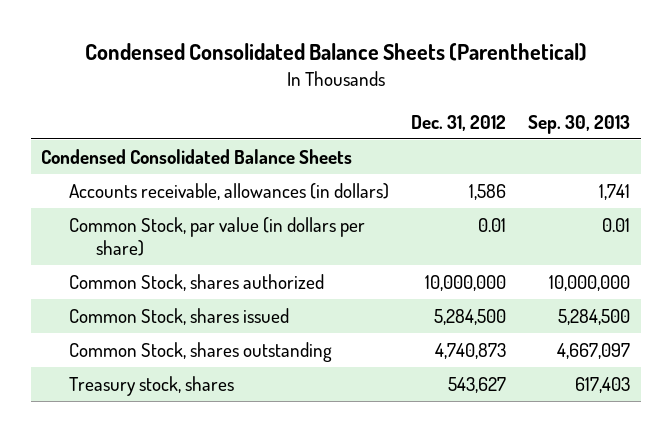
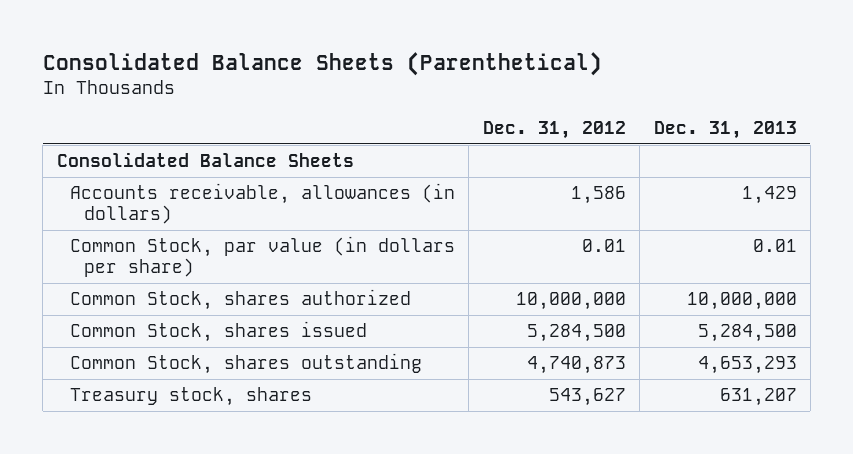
[84,43,587,62] Condensed Consolidated Balance Sheets (Parenthetical) -> [42,52,602,77] Consolidated Balance Sheets (Parenthetical)
[527,114,630,134] Sep. 30, 2013 -> none
none -> [653,121,797,140] Dec. 31, 2013
[41,148,353,164] Condensed Consolidated Balance Sheets -> [56,152,354,168] Consolidated Balance Sheets

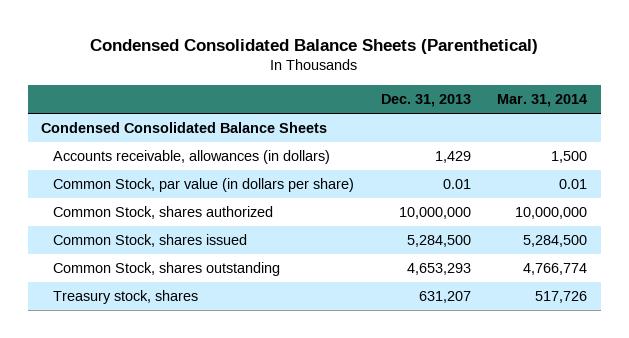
[42,52,602,77] Consolidated Balance Sheets (Parenthetical) -> [90,38,539,54] Condensed Consolidated Balance Sheets (Parenthetical)
[482,121,626,140] Dec. 31, 2012 -> none
none -> [497,94,588,108] Mar. 31, 2014
[56,152,354,168] Consolidated Balance Sheets -> [41,122,328,134] Condensed Consolidated Balance Sheets

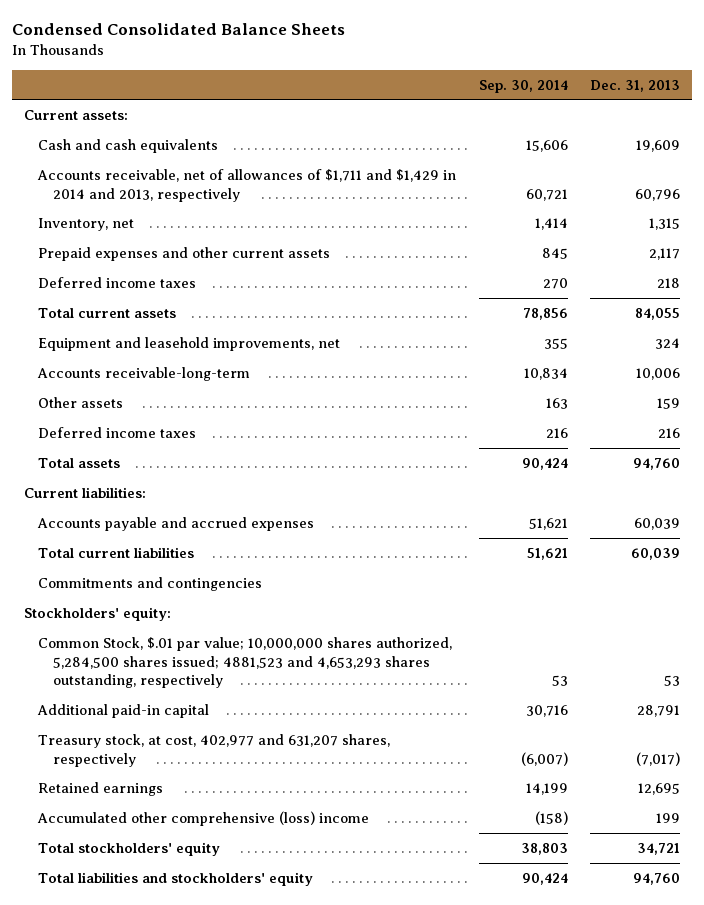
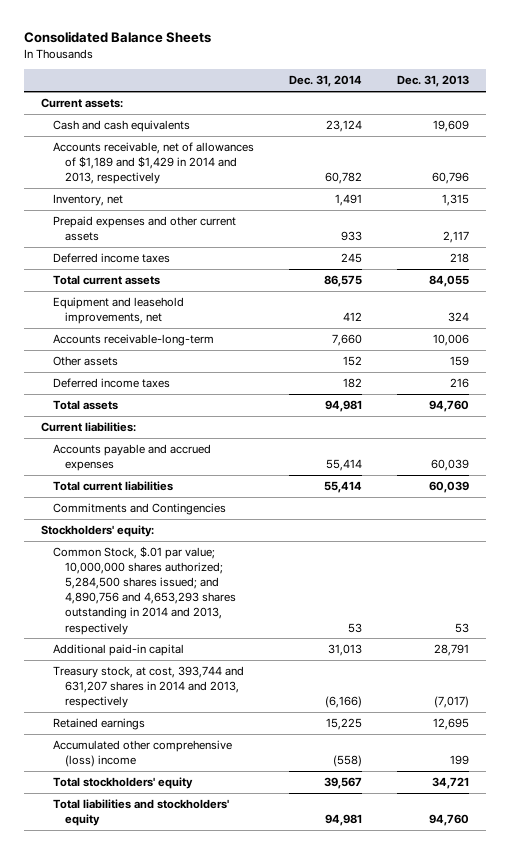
[12,23,346,36] Condensed Consolidated Balance Sheets -> [23,30,211,43] Consolidated Balance Sheets
[478,79,568,93] Sep. 30, 2014 -> none
none -> [288,75,362,88] Dec. 31, 2014
[37,168,457,202] Accounts receivable, net of allowances of $1,711 and $1,429 in 2014 and 2013, respectively -> [52,141,254,185] Accounts receivable, net of allowances of $1,189 and $1,429 in 2014 and 2013, respectively
[38,576,263,591] Commitments and contingencies -> [52,502,226,515] Commitments and Contingencies
[38,636,453,689] Common Stock, $.01 par value; 10,000,000 shares authorized, 5,284,500 shares issued; 4881,523 and 4,653,293 shares outstanding, respectively -> [52,545,236,635] Common Stock, $.01 par value; 10,000,000 shares authorized; 5,284,500 shares issued; and 4,890,756 and 4,653,293 shares outstanding in 2014 and 2013, respectively
[38,733,391,767] Treasury stock, at cost, 402,977 and 631,207 shares, respectively -> [52,665,244,709] Treasury stock, at cost, 393,744 and 631,207 shares in 2014 and 2013, respectively

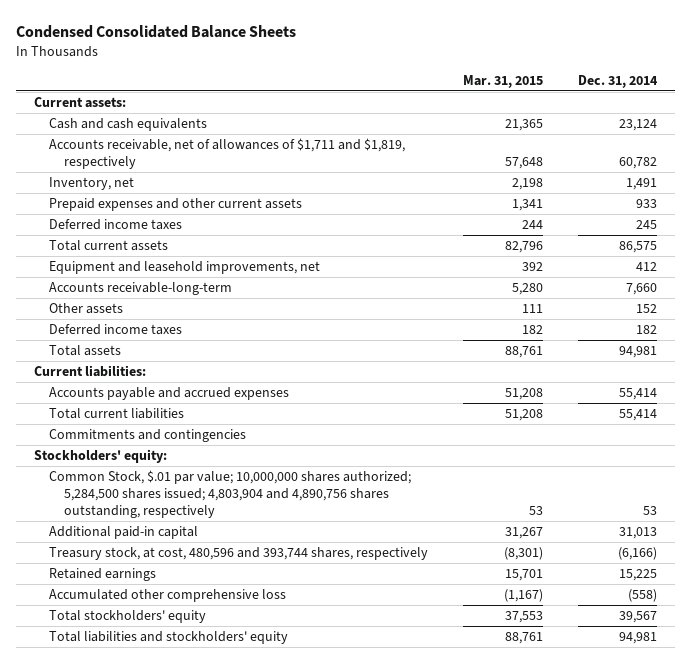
[23,30,211,43] Consolidated Balance Sheets -> [15,25,296,39] Condensed Consolidated Balance Sheets
[396,75,469,88] Dec. 31, 2013 -> none
none -> [462,75,543,89] Mar. 31, 2015
[52,141,254,185] Accounts receivable, net of allowances of $1,189 and $1,429 in 2014 and 2013, respectively -> [48,137,405,170] Accounts receivable, net of allowances of $1,711 and $1,819, respectively
[52,502,226,515] Commitments and Contingencies -> [48,428,246,442] Commitments and contingencies
[52,545,236,635] Common Stock, $.01 par value; 10,000,000 shares authorized; 5,284,500 shares issued; and 4,890,756 and 4,653,293 shares outstanding in 2014 and 2013, respectively -> [48,469,411,519] Common Stock, $.01 par value; 10,000,000 shares authorized; 5,284,500 shares issued; 4,803,904 and 4,890,756 shares outstanding, respectively
[52,665,244,709] Treasury stock, at cost, 393,744 and 631,207 shares in 2014 and 2013, respectively -> [48,546,428,560] Treasury stock, at cost, 480,596 and 393,744 shares, respectively
[52,739,232,768] Accumulated other comprehensive (loss) income -> [48,588,286,602] Accumulated other comprehensive loss

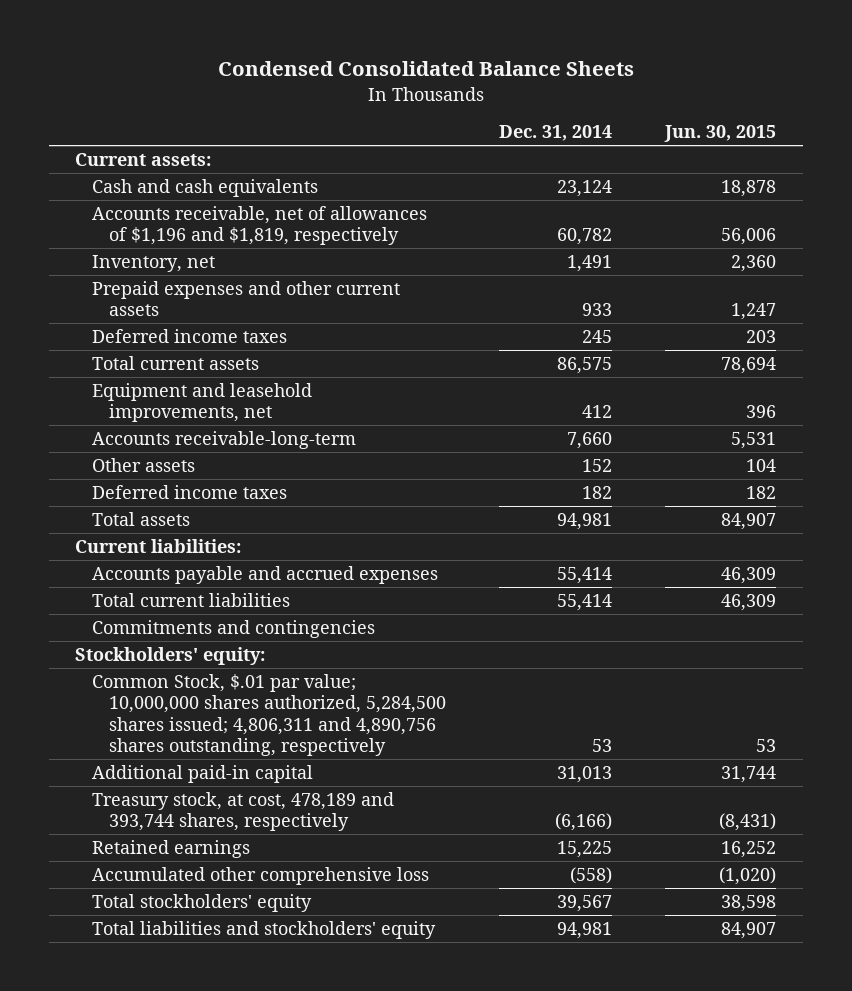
[462,75,543,89] Mar. 31, 2015 -> none
none -> [664,125,777,143] Jun. 30, 2015
[48,137,405,170] Accounts receivable, net of allowances of $1,711 and $1,819, respectively -> [91,205,427,246] Accounts receivable, net of allowances of $1,196 and $1,819, respectively
[48,469,411,519] Common Stock, $.01 par value; 10,000,000 shares authorized; 5,284,500 shares issued; 4,803,904 and 4,890,756 shares outstanding, respectively -> [91,673,446,756] Common Stock, $.01 par value; 10,000,000 shares authorized, 5,284,500 shares issued; 4,806,311 and 4,890,756 shares outstanding, respectively
[48,546,428,560] Treasury stock, at cost, 480,596 and 393,744 shares, respectively -> [91,791,394,832] Treasury stock, at cost, 478,189 and 393,744 shares, respectively

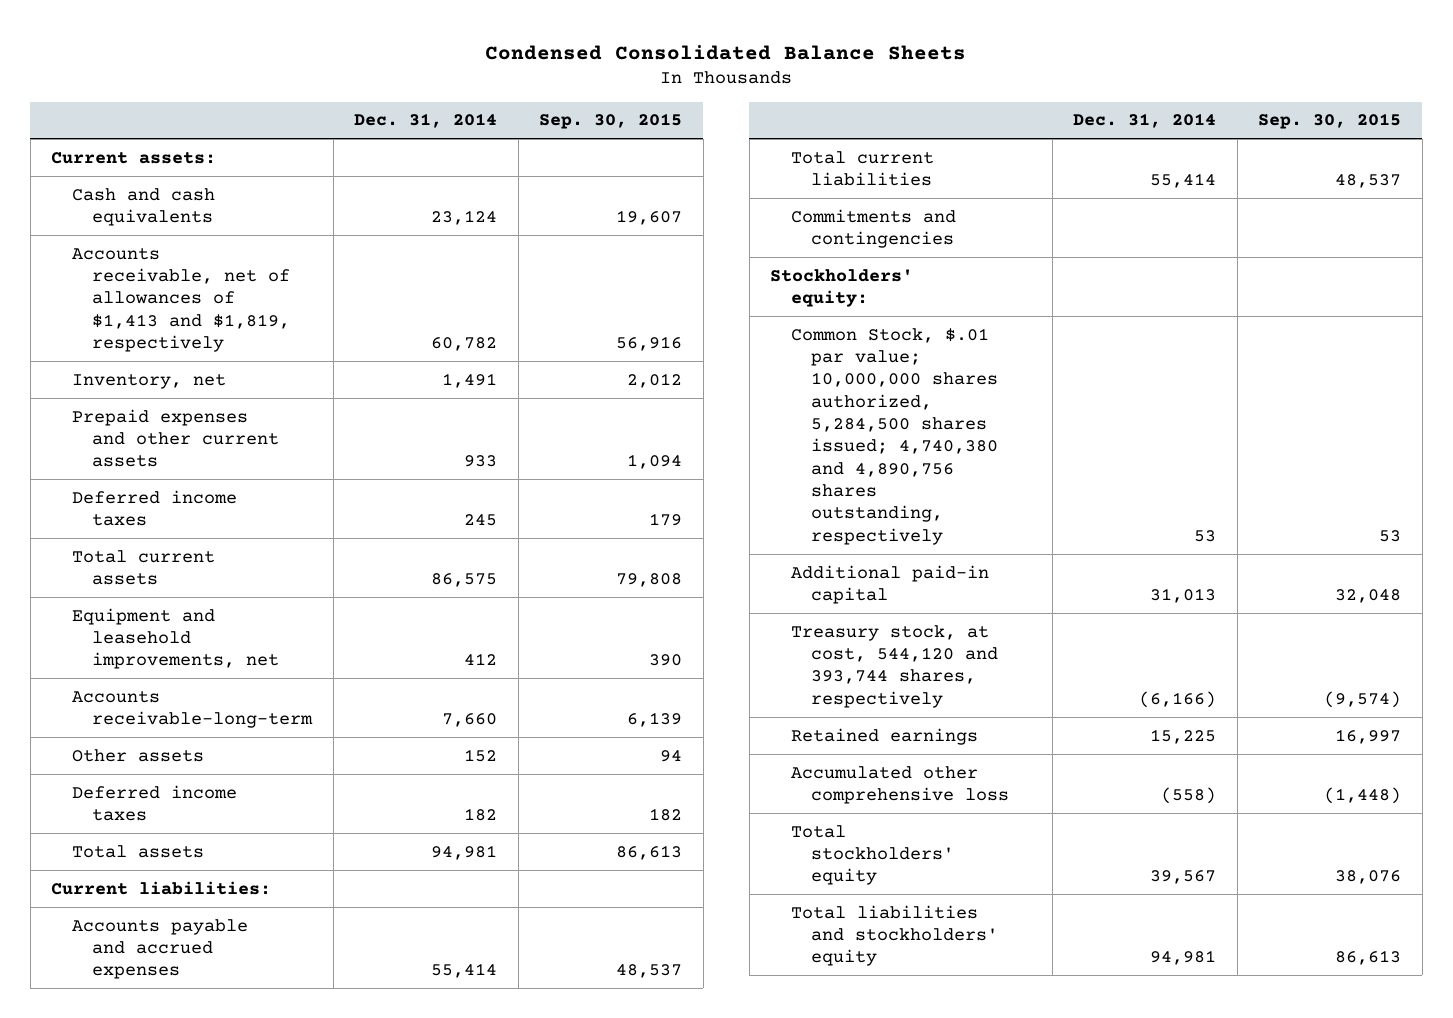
[664,125,777,143] Jun. 30, 2015 -> none
none -> [539,113,683,130] Sep. 30, 2015
[91,205,427,246] Accounts receivable, net of allowances of $1,196 and $1,819, respectively -> [71,247,291,353] Accounts receivable, net of allowances of $1,413 and $1,819, respectively
[91,673,446,756] Common Stock, $.01 par value; 10,000,000 shares authorized, 5,284,500 shares issued; 4,806,311 and 4,890,756 shares outstanding, respectively -> [790,327,999,545] Common Stock, $.01 par value; 10,000,000 shares authorized, 5,284,500 shares issued; 4,740,380 and 4,890,756 shares outstanding, respectively
[91,791,394,832] Treasury stock, at cost, 478,189 and 393,744 shares, respectively -> [790,624,999,708] Treasury stock, at cost, 544,120 and 393,744 shares, respectively

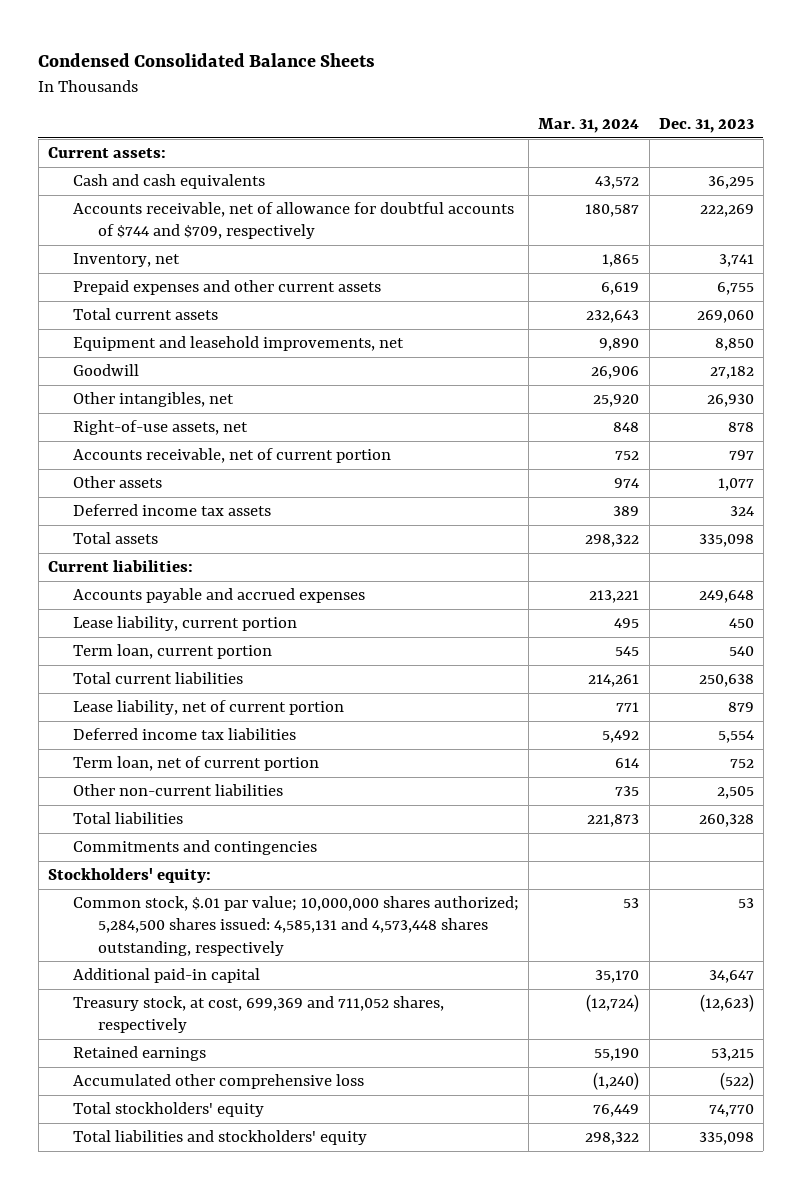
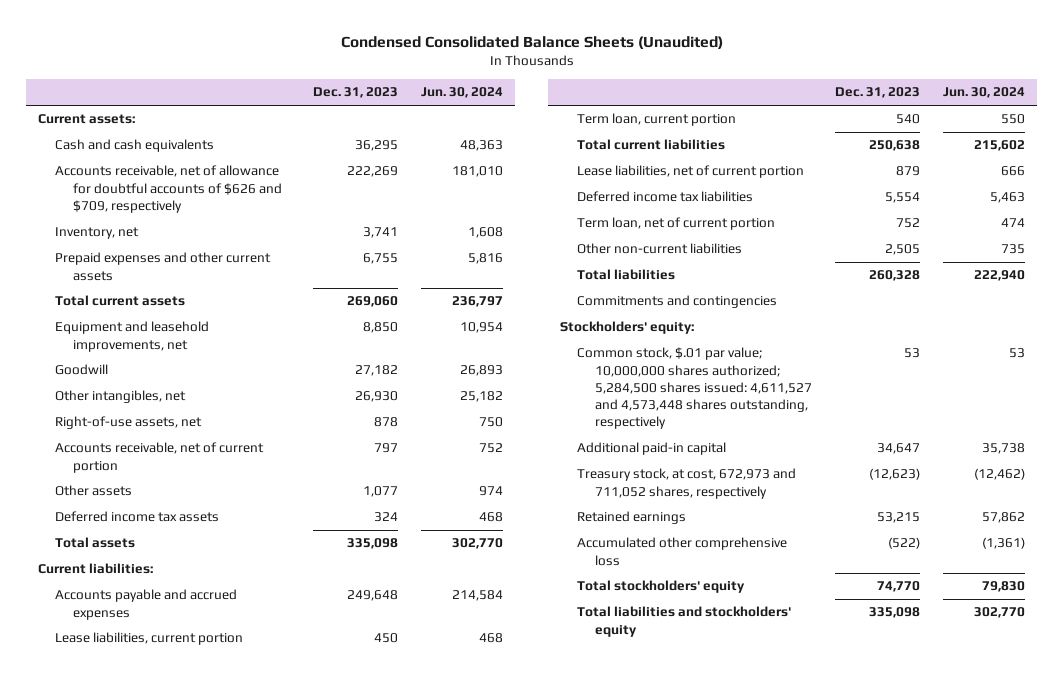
[38,52,376,67] Condensed Consolidated Balance Sheets -> [340,36,723,50] Condensed Consolidated Balance Sheets (Unaudited)
[538,118,640,134] Mar. 31, 2024 -> none
none -> [420,87,503,99] Jun. 30, 2024
[73,202,515,240] Accounts receivable, net of allowance for doubtful accounts of $744 and $709, respectively -> [55,165,282,213] Accounts receivable, net of allowance for doubtful accounts of $626 and $709, respectively
[73,616,298,632] Lease liability, current portion -> [55,632,244,646] Lease liabilities, current portion
[73,700,345,716] Lease liability, net of current portion -> [577,165,805,179] Lease liabilities, net of current portion
[73,896,520,956] Common stock, $.01 par value; 10,000,000 shares authorized; 5,284,500 shares issued: 4,585,131 and 4,573,448 shares outstanding, respectively -> [577,347,812,430] Common stock, $.01 par value; 10,000,000 shares authorized; 5,284,500 shares issued: 4,611,527 and 4,573,448 shares outstanding, respectively
[73,996,445,1034] Treasury stock, at cost, 699,369 and 711,052 shares, respectively -> [577,468,797,499] Treasury stock, at cost, 672,973 and 711,052 shares, respectively

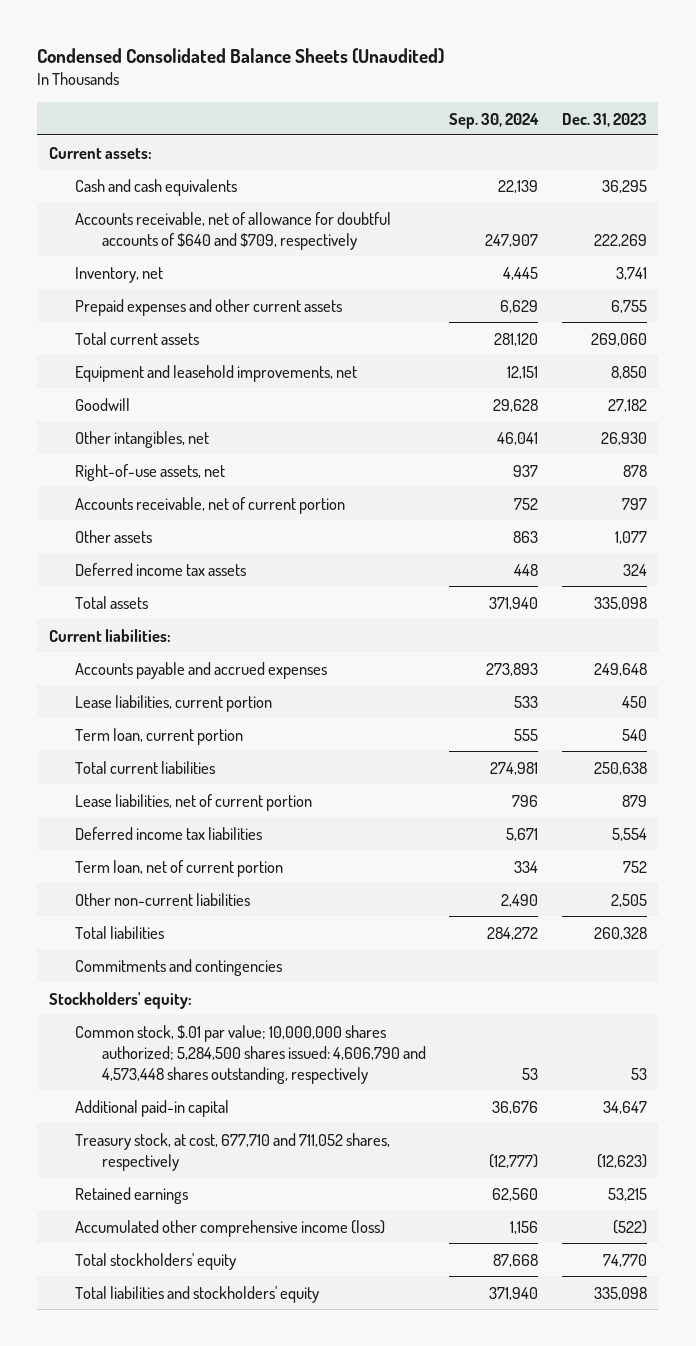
[420,87,503,99] Jun. 30, 2024 -> none
none -> [449,112,540,129] Sep. 30, 2024
[55,165,282,213] Accounts receivable, net of allowance for doubtful accounts of $626 and $709, respectively -> [75,211,392,250] Accounts receivable, net of allowance for doubtful accounts of $640 and $709, respectively
[577,347,812,430] Common stock, $.01 par value; 10,000,000 shares authorized; 5,284,500 shares issued: 4,611,527 and 4,573,448 shares outstanding, respectively -> [75,1024,426,1084] Common stock, $.01 par value; 10,000,000 shares authorized; 5,284,500 shares issued: 4,606,790 and 4,573,448 shares outstanding, respectively
[577,468,797,499] Treasury stock, at cost, 672,973 and 711,052 shares, respectively -> [75,1132,391,1171] Treasury stock, at cost, 677,710 and 711,052 shares, respectively
[577,537,788,566] Accumulated other comprehensive loss -> [75,1219,386,1237] Accumulated other comprehensive income (loss)

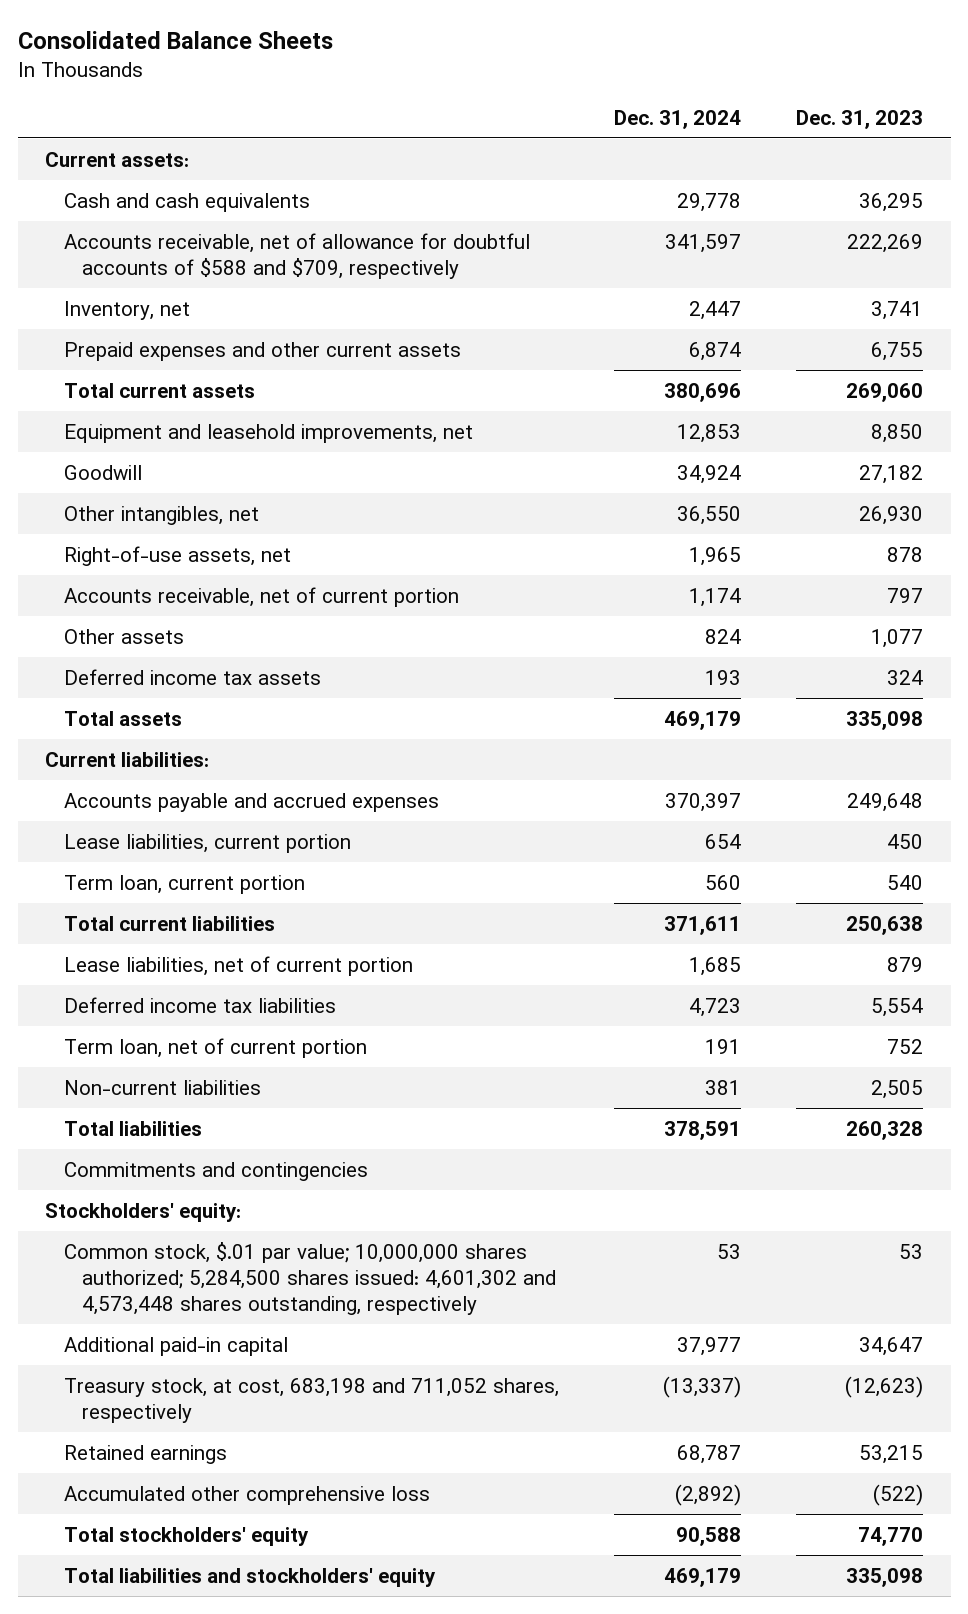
[37,47,445,64] Condensed Consolidated Balance Sheets (Unaudited) -> [17,31,333,50] Consolidated Balance Sheets
[449,112,540,129] Sep. 30, 2024 -> none
none -> [613,109,741,129] Dec. 31, 2024
[75,211,392,250] Accounts receivable, net of allowance for doubtful accounts of $640 and $709, respectively -> [63,232,530,279] Accounts receivable, net of allowance for doubtful accounts of $588 and $709, respectively
[75,892,251,906] Other non-current liabilities -> [63,1079,261,1095] Non-current liabilities
[75,1024,426,1084] Common stock, $.01 par value; 10,000,000 shares authorized; 5,284,500 shares issued: 4,606,790 and 4,573,448 shares outstanding, respectively -> [63,1241,557,1315] Common stock, $.01 par value; 10,000,000 shares authorized; 5,284,500 shares issued: 4,601,302 and 4,573,448 shares outstanding, respectively
[75,1132,391,1171] Treasury stock, at cost, 677,710 and 711,052 shares, respectively -> [63,1377,559,1423] Treasury stock, at cost, 683,198 and 711,052 shares, respectively
[75,1219,386,1237] Accumulated other comprehensive income (loss) -> [63,1485,430,1505] Accumulated other comprehensive loss

